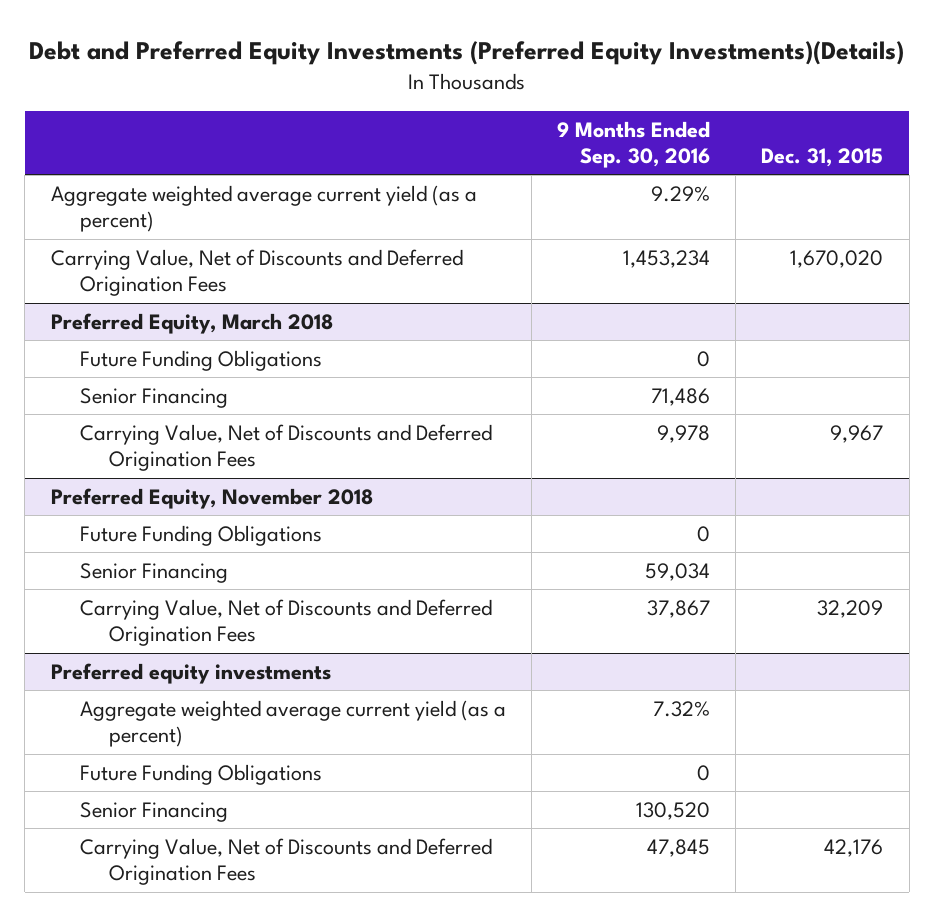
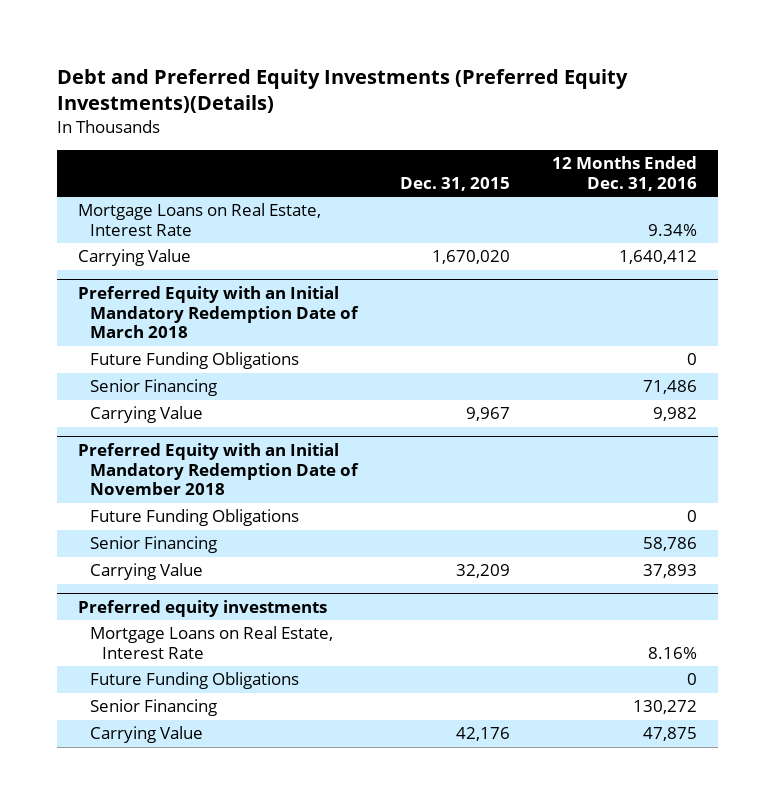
[557,120,711,169] 9 Months Ended Sep. 30, 2016 -> none
none -> [552,156,698,191] 12 Months Ended Dec. 31, 2016
[50,184,477,233] Aggregate weighted average current yield (as a percent) -> [78,203,322,236] Mortgage Loans on Real Estate, Interest Rate
[50,248,463,297] Carrying Value, Net of Discounts and Deferred Origination Fees -> [78,249,192,267] Carrying Value
[50,312,333,334] Preferred Equity, March 2018 -> [78,286,360,339] Preferred Equity with an Initial Mandatory Redemption Date of March 2018
[79,423,492,472] Carrying Value, Net of Discounts and Deferred Origination Fees -> [90,406,204,424] Carrying Value
[50,487,373,509] Preferred Equity, November 2018 -> [78,443,360,496] Preferred Equity with an Initial Mandatory Redemption Date of November 2018
[79,598,492,647] Carrying Value, Net of Discounts and Deferred Origination Fees -> [90,563,204,581] Carrying Value
[79,699,506,748] Aggregate weighted average current yield (as a percent) -> [90,626,334,659] Mortgage Loans on Real Estate, Interest Rate
[79,837,492,886] Carrying Value, Net of Discounts and Deferred Origination Fees -> [90,726,204,744] Carrying Value

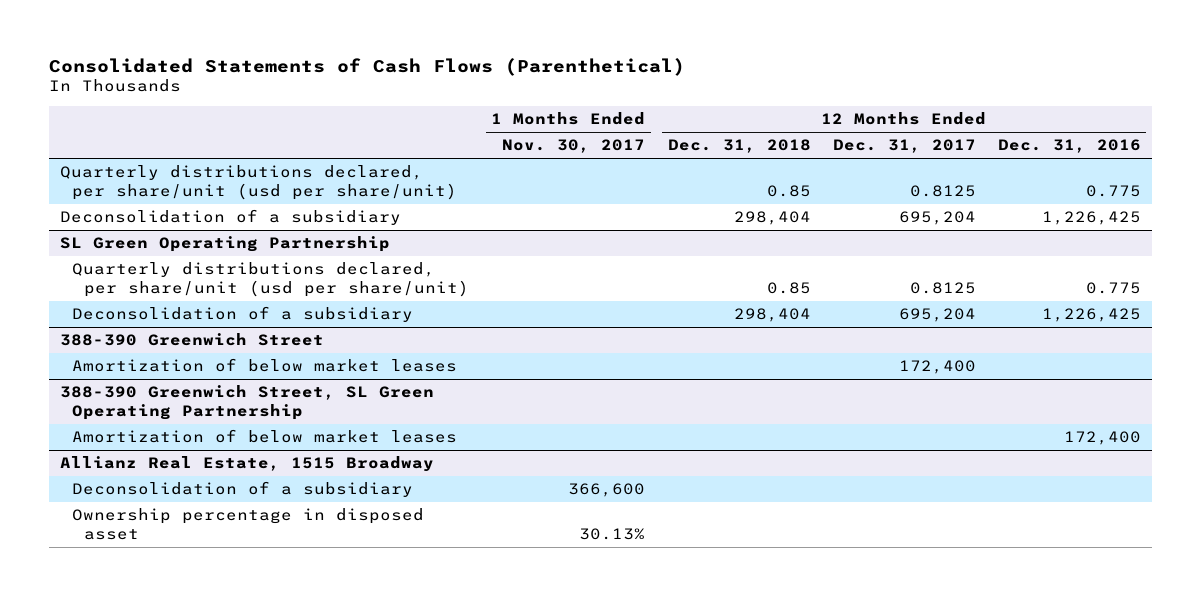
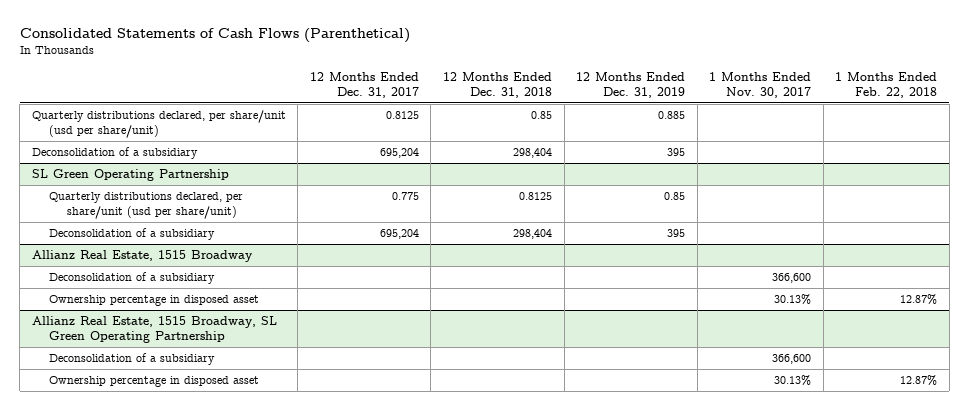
[997,139,1141,154] Dec. 31, 2016 -> none
none -> [576,72,686,98] 12 Months Ended Dec. 31, 2019
none -> [835,72,938,98] 1 Months Ended Feb. 22, 2018
[766,282,811,295] 0.85 -> [519,192,553,201] 0.8125
[909,282,976,295] 0.8125 -> [391,192,419,201] 0.775
[59,333,324,347] 388-390 Greenwich Street -> none
[71,358,457,373] Amortization of below market leases -> none
[59,385,434,421] 388-390 Greenwich Street, SL Green Operating Partnership -> none
[71,429,457,444] Amortization of below market leases -> none
none -> [31,316,277,343] Allianz Real Estate, 1515 Broadway, SL Green Operating Partnership
none -> [49,353,216,366] Deconsolidation of a subsidiary
none -> [49,376,260,388] Ownership percentage in disposed asset

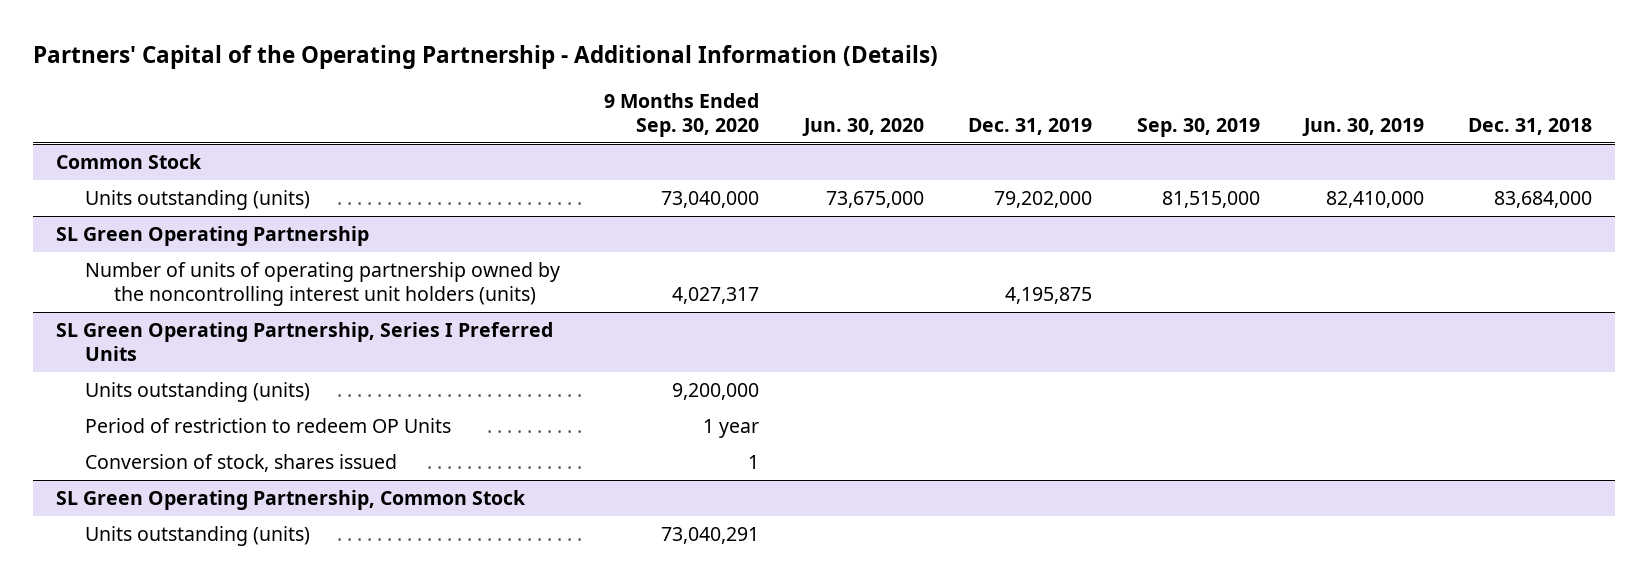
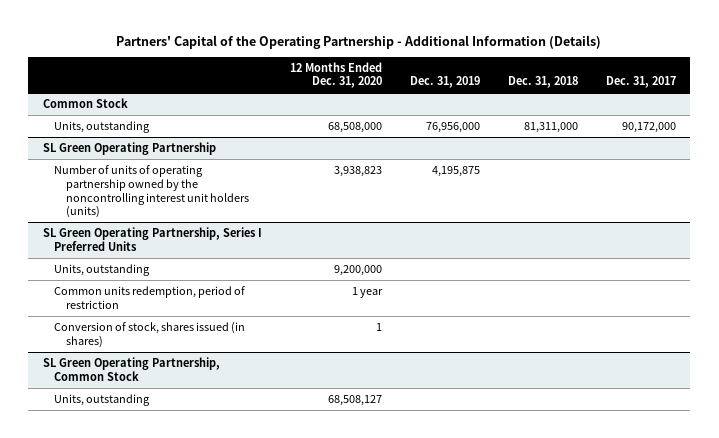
[604,92,760,137] 9 Months Ended Sep. 30, 2020 -> none
[801,117,924,136] Jun. 30, 2020 -> none
[1136,117,1260,137] Sep. 30, 2019 -> none
[1301,117,1424,136] Jun. 30, 2019 -> none
none -> [289,61,382,89] 12 Months Ended Dec. 31, 2020
none -> [606,76,677,89] Dec. 31, 2017
[84,189,310,210] Units outstanding (units) -> [54,120,151,133] Units, outstanding
[994,190,1093,208] 79,202,000 -> [425,121,480,133] 76,956,000
[1494,190,1593,208] 83,684,000 -> [523,121,578,133] 81,311,000
[84,381,310,402] Units outstanding (units) -> [54,263,151,276] Units, outstanding
[84,417,451,433] Period of restriction to redeem OP Units -> [54,285,246,309] Common units redemption, period of restriction
[84,453,397,472] Conversion of stock, shares issued -> [54,321,246,348] Conversion of stock, shares issued (in shares)
[84,525,310,546] Units outstanding (units) -> [54,393,151,406] Units, outstanding

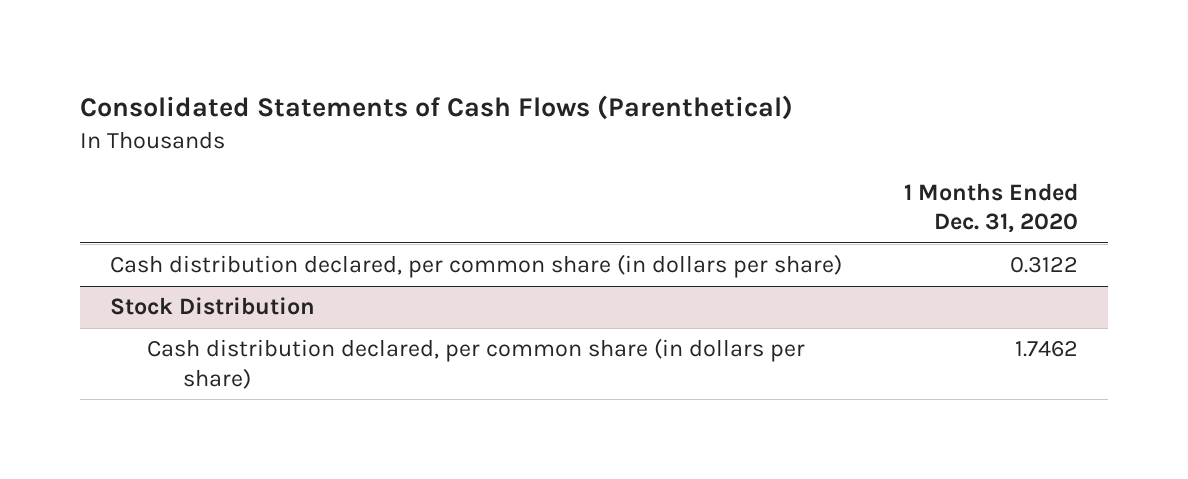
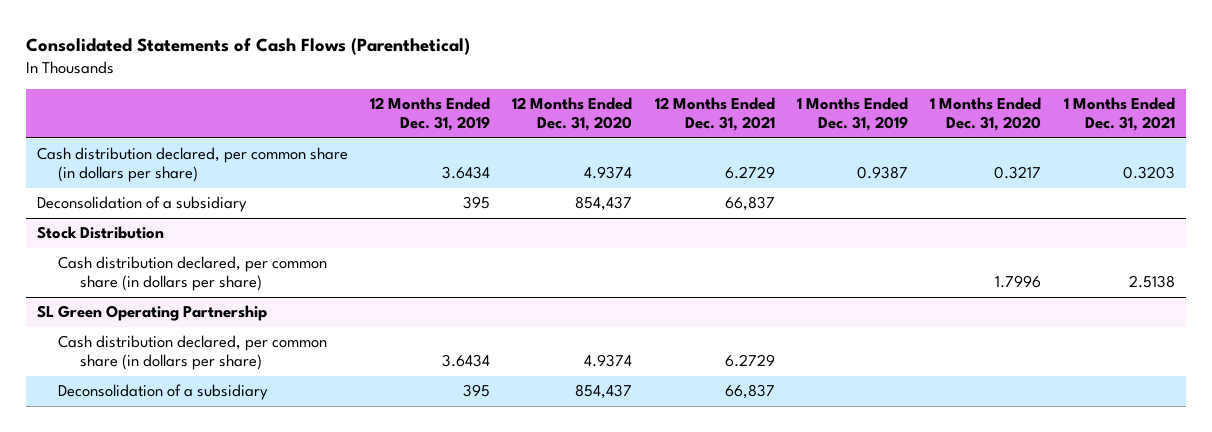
none -> [370,97,491,132] 12 Months Ended Dec. 31, 2019
none -> [512,97,633,132] 12 Months Ended Dec. 31, 2020
none -> [654,97,775,132] 12 Months Ended Dec. 31, 2021
none -> [797,97,909,132] 1 Months Ended Dec. 31, 2019
none -> [1063,97,1175,132] 1 Months Ended Dec. 31, 2021
[1009,257,1078,274] 0.3122 -> [994,166,1042,180] 0.3217
none -> [36,196,247,213] Deconsolidation of a subsidiary
[1014,341,1078,358] 1.7462 -> [995,275,1042,289] 1.7996
none -> [36,305,267,322] SL Green Operating Partnership
none -> [58,335,328,371] Cash distribution declared, per common share (in dollars per share)
none -> [58,384,269,401] Deconsolidation of a subsidiary

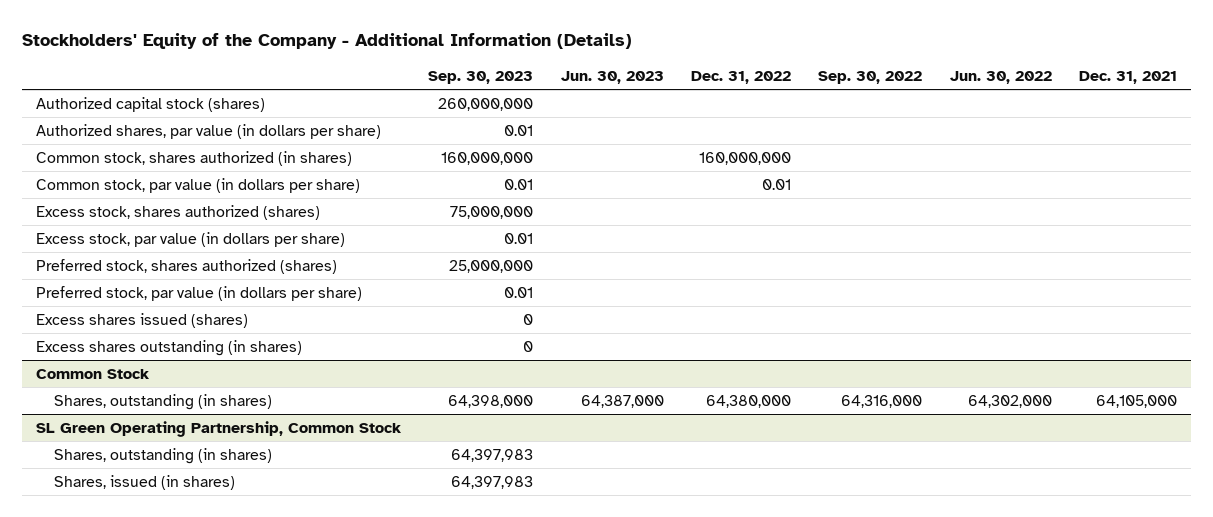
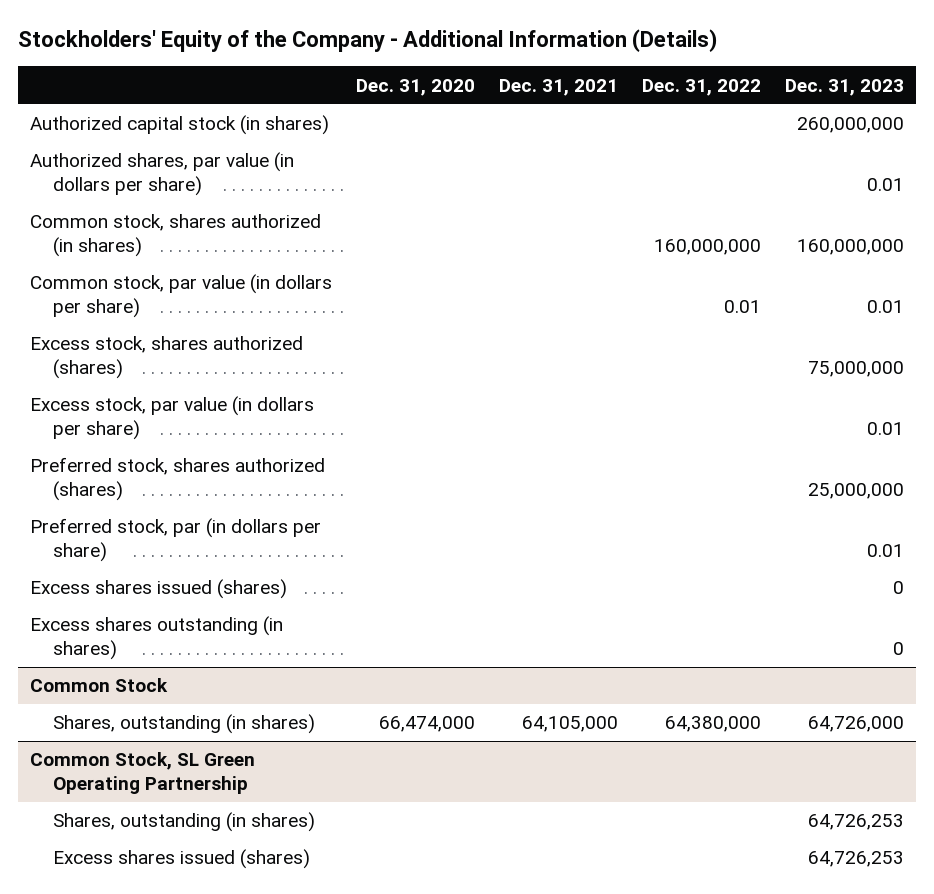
[428,70,534,84] Sep. 30, 2023 -> none
[560,70,664,84] Jun. 30, 2023 -> none
[818,70,923,84] Sep. 30, 2022 -> none
[949,70,1052,84] Jun. 30, 2022 -> none
none -> [355,78,475,96] Dec. 31, 2020
none -> [785,78,905,96] Dec. 31, 2023
[35,97,265,113] Authorized capital stock (shares) -> [29,115,329,136] Authorized capital stock (in shares)
[35,286,362,302] Preferred stock, par value (in dollars per share) -> [29,518,321,563] Preferred stock, par (in dollars per share)
[35,421,402,438] SL Green Operating Partnership, Common Stock -> [29,752,255,795] Common Stock, SL Green Operating Partnership
[54,475,236,491] Shares, issued (in shares) -> [53,849,311,870] Excess shares issued (shares)

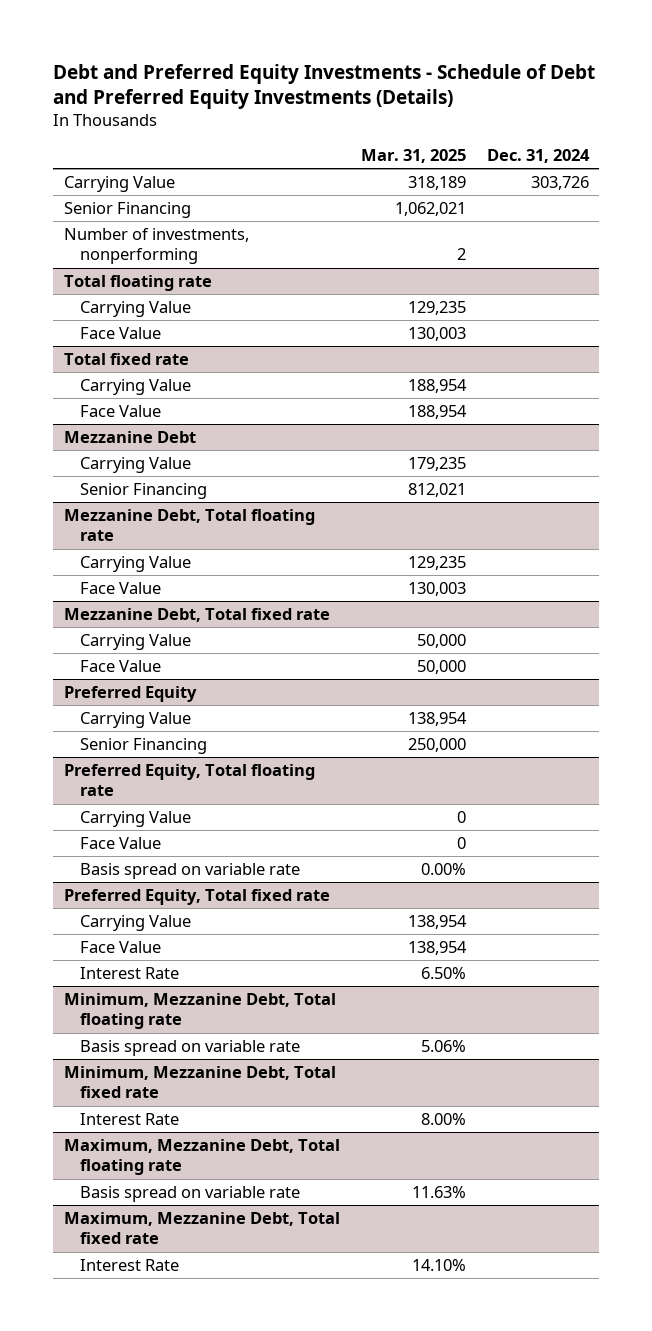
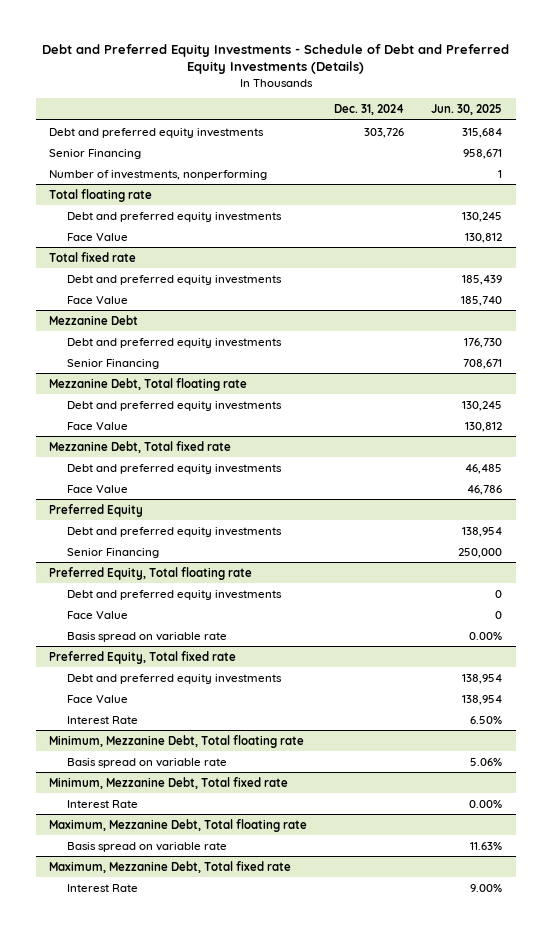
[360,149,466,164] Mar. 31, 2025 -> none
none -> [431,104,503,116] Jun. 30, 2025
[63,175,175,192] Carrying Value -> [49,127,265,138] Debt and preferred equity investments
[79,300,191,317] Carrying Value -> [66,211,282,222] Debt and preferred equity investments
[79,378,191,395] Carrying Value -> [66,274,282,285] Debt and preferred equity investments
[79,456,191,473] Carrying Value -> [66,337,282,348] Debt and preferred equity investments
[79,555,191,572] Carrying Value -> [66,400,282,411] Debt and preferred equity investments
[79,633,191,650] Carrying Value -> [66,463,282,474] Debt and preferred equity investments
[79,711,191,728] Carrying Value -> [66,526,282,537] Debt and preferred equity investments
[79,810,191,827] Carrying Value -> [66,589,282,600] Debt and preferred equity investments
[79,914,191,931] Carrying Value -> [66,673,282,684] Debt and preferred equity investments

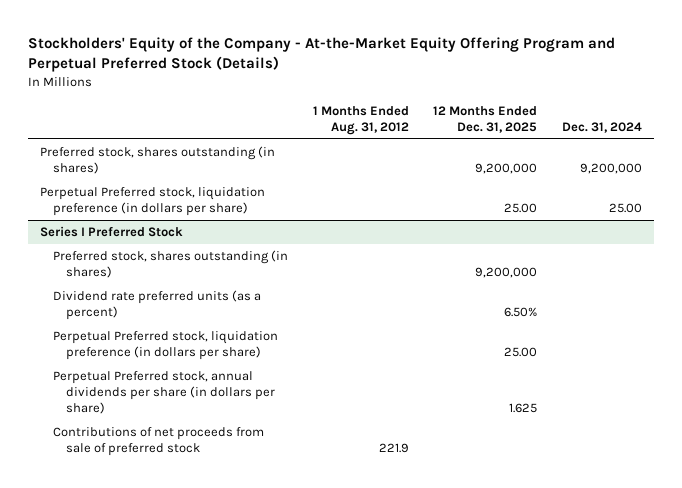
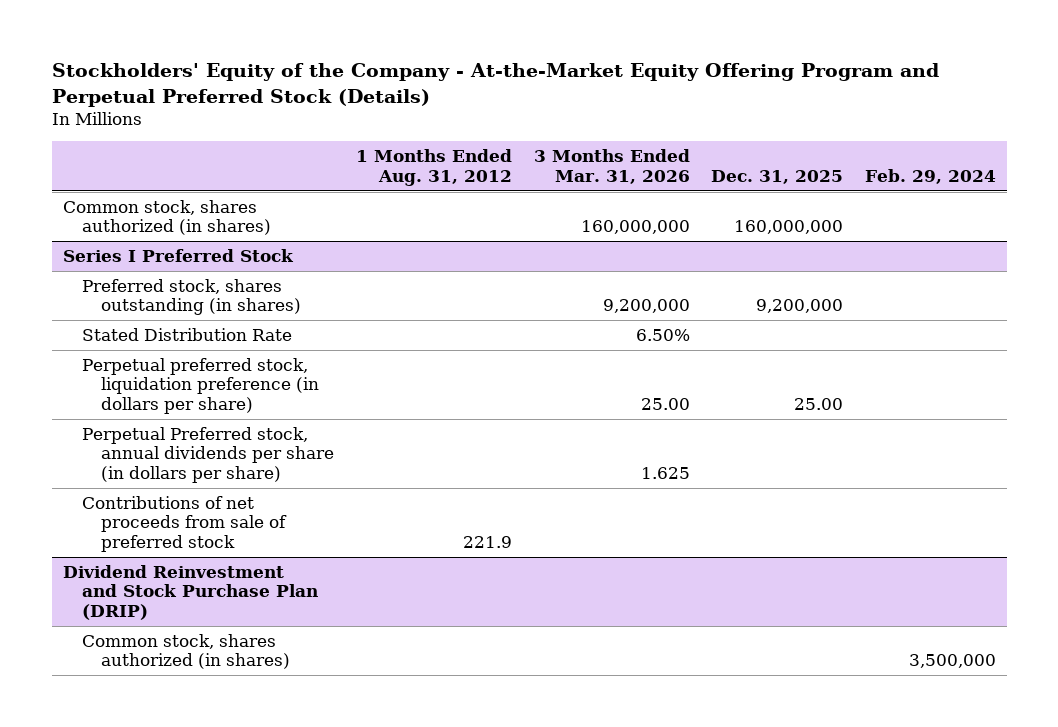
[433,105,538,133] 12 Months Ended Dec. 31, 2025 -> none
[561,121,642,133] Dec. 31, 2024 -> none
none -> [533,149,690,184] 3 Months Ended Mar. 31, 2026
none -> [711,169,844,184] Dec. 31, 2025
none -> [864,168,996,184] Feb. 29, 2024
[40,146,276,174] Preferred stock, shares outstanding (in shares) -> none
[40,187,266,216] Perpetual Preferred stock, liquidation preference (in dollars per share) -> none
none -> [62,199,272,236] Common stock, shares authorized (in shares)
[52,290,261,320] Dividend rate preferred units (as a percent) -> [82,327,293,341] Stated Distribution Rate
[52,331,278,360] Perpetual Preferred stock, liquidation preference (in dollars per share) -> [82,357,320,414] Perpetual preferred stock, liquidation preference (in dollars per share)
none -> [62,564,319,620] Dividend Reinvestment and Stock Purchase Plan (DRIP)
none -> [82,633,291,670] Common stock, shares authorized (in shares)

